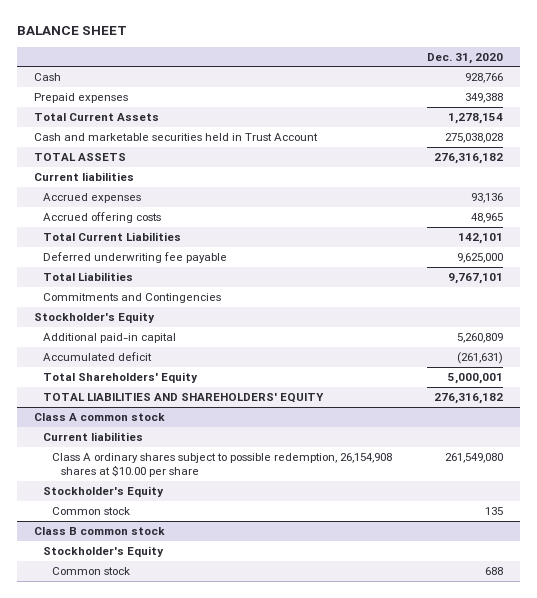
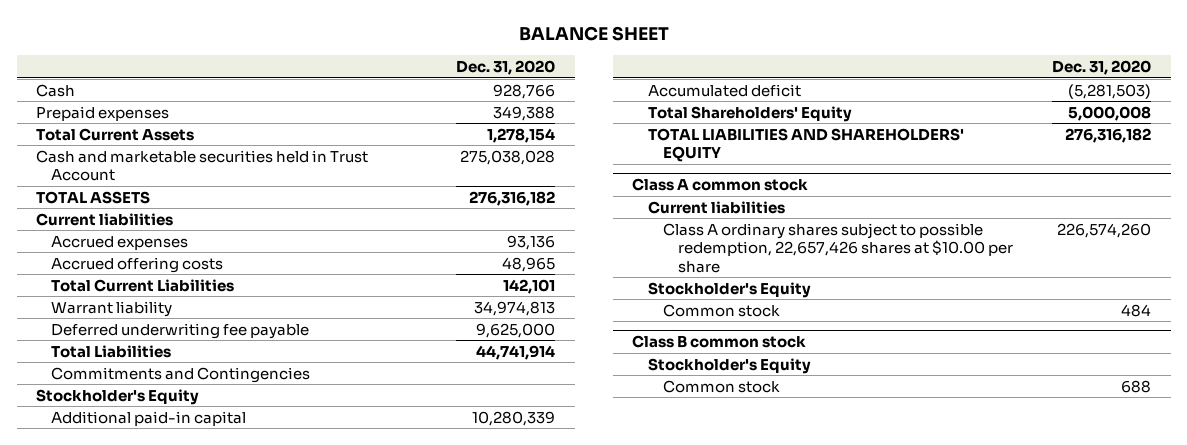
none -> [51,300,173,317] Warrant liability
[447,273,503,285] 9,767,101 -> [475,344,555,360] 44,741,914
[456,333,503,344] 5,260,809 -> [471,410,555,426] 10,280,339
[456,352,503,365] (261,631) -> [1068,83,1152,99] (5,281,503)
[447,373,503,385] 5,000,001 -> [1068,105,1152,121] 5,000,008
[52,453,393,477] Class A ordinary shares subject to possible redemption, 26,154,908 shares at $10.00 per share -> [662,222,1013,273] Class A ordinary shares subject to possible redemption, 22,657,426 shares at $10.00 per share
[444,453,503,464] 261,549,080 -> [1057,222,1152,238] 226,574,260
[484,507,503,516] 135 -> [1121,303,1152,317] 484

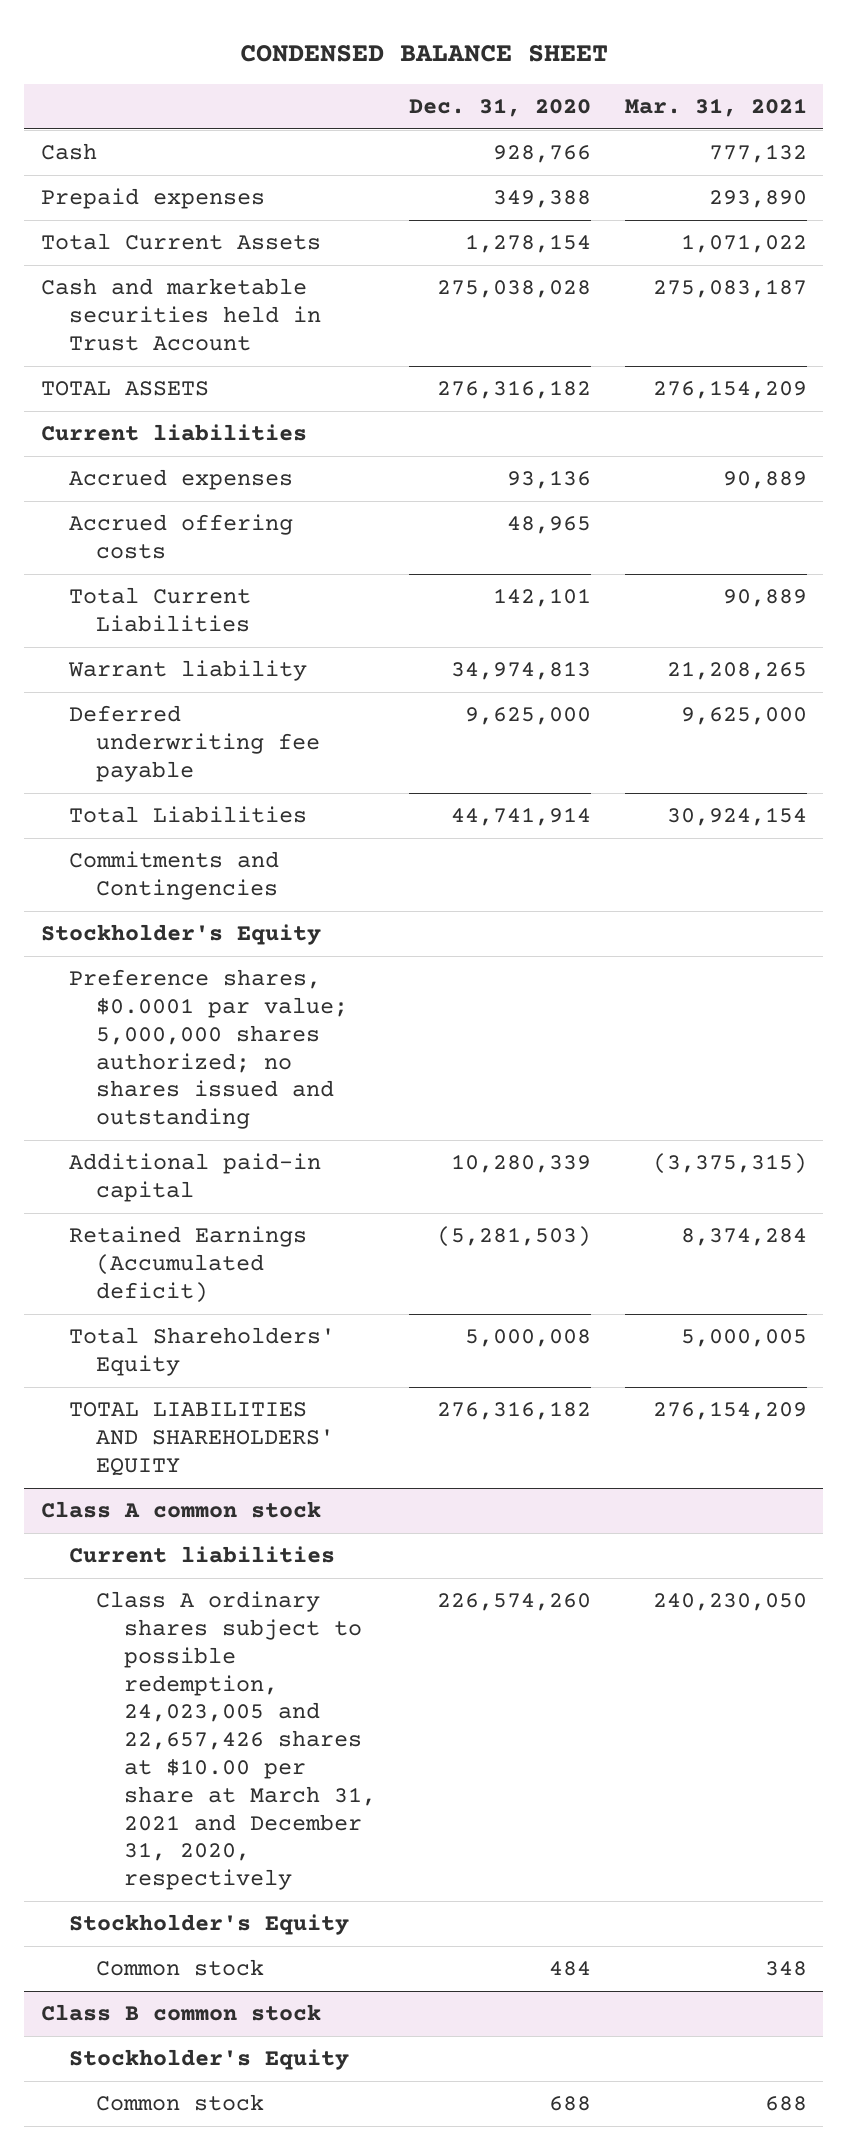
[518,26,669,42] BALANCE SHEET -> [239,44,608,62] CONDENSED BALANCE SHEET
none -> [624,98,807,118] Mar. 31, 2021
none -> [68,969,349,1130] Preference shares, $0.0001 par value; 5,000,000 shares authorized; no shares issued and outstanding
[647,83,801,97] Accumulated deficit -> [68,1226,307,1303] Retained Earnings (Accumulated deficit)
[662,222,1013,273] Class A ordinary shares subject to possible redemption, 22,657,426 shares at $10.00 per share -> [96,1591,376,1891] Class A ordinary shares subject to possible redemption, 24,023,005 and 22,657,426 shares at $10.00 per share at March 31, 2021 and December 31, 2020, respectively

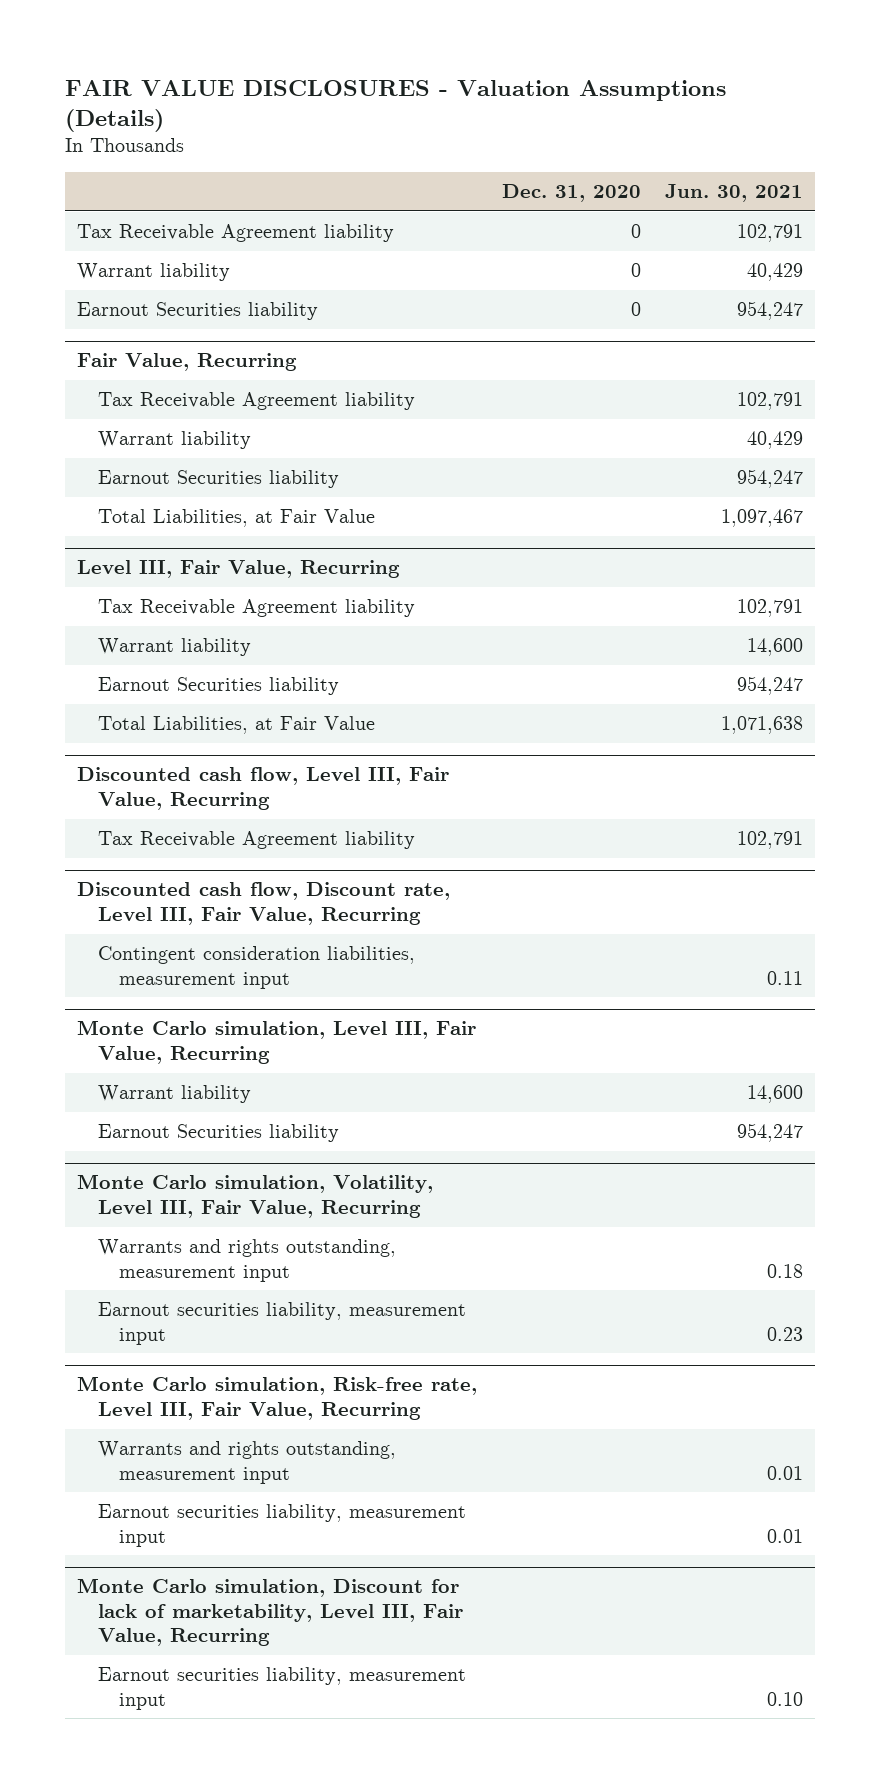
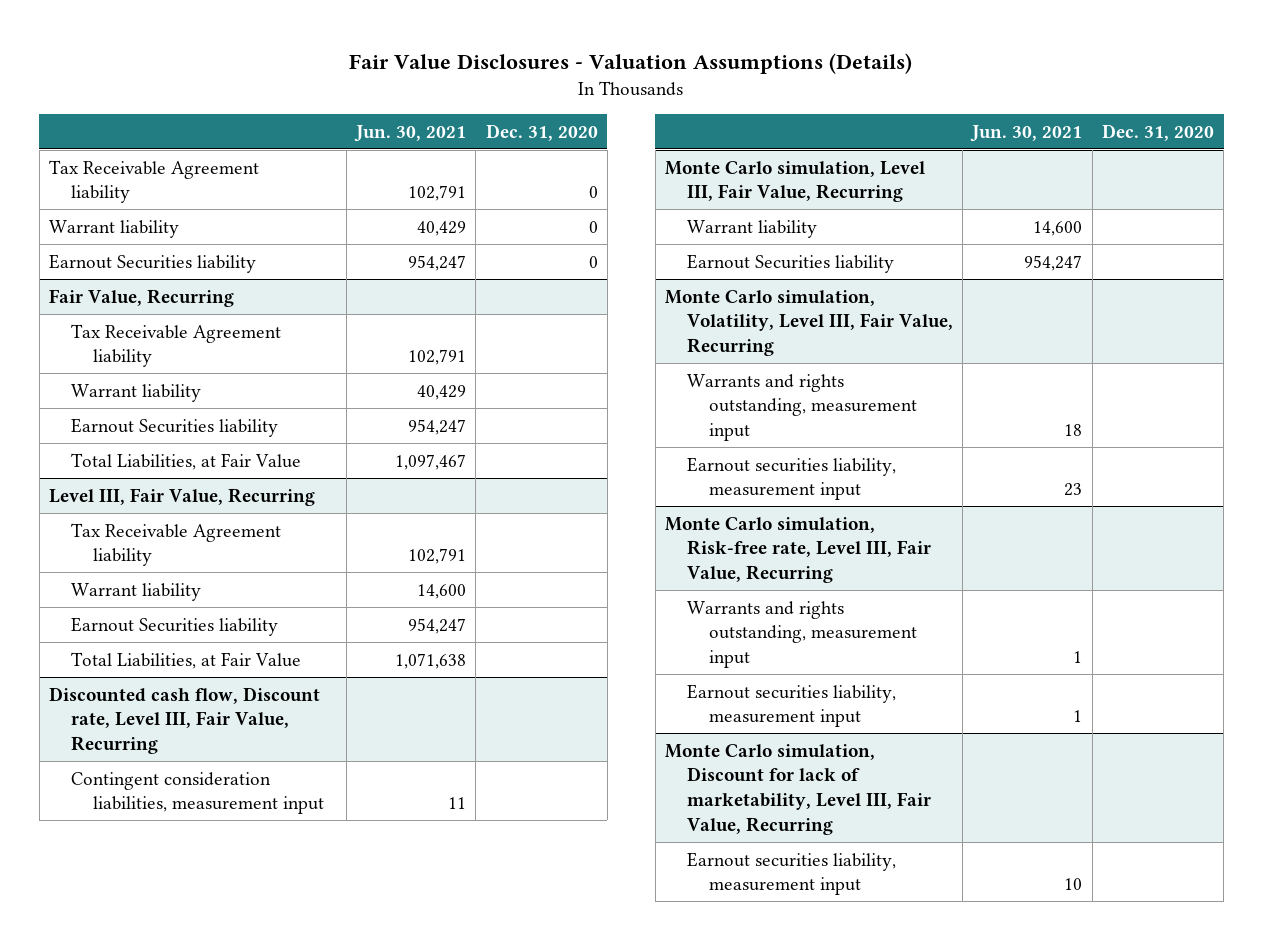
[65,79,727,132] FAIR VALUE DISCLOSURES - Valuation Assumptions (Details) -> [349,53,913,75] Fair Value Disclosures - Valuation Assumptions (Details)
[77,767,450,810] Discounted cash flow, Level III, Fair Value, Recurring -> none
[98,831,416,850] Tax Receivable Agreement liability -> none
[766,970,803,985] 0.11 -> [448,797,467,810] 11
[766,1263,803,1278] 0.18 -> [1064,424,1083,437] 18
[766,1326,803,1341] 0.23 -> [1064,483,1083,497] 23
[766,1465,803,1480] 0.01 -> [1073,651,1083,664] 1
[766,1528,803,1543] 0.01 -> [1073,710,1083,723] 1
[766,1691,803,1706] 0.10 -> [1064,878,1083,891] 10

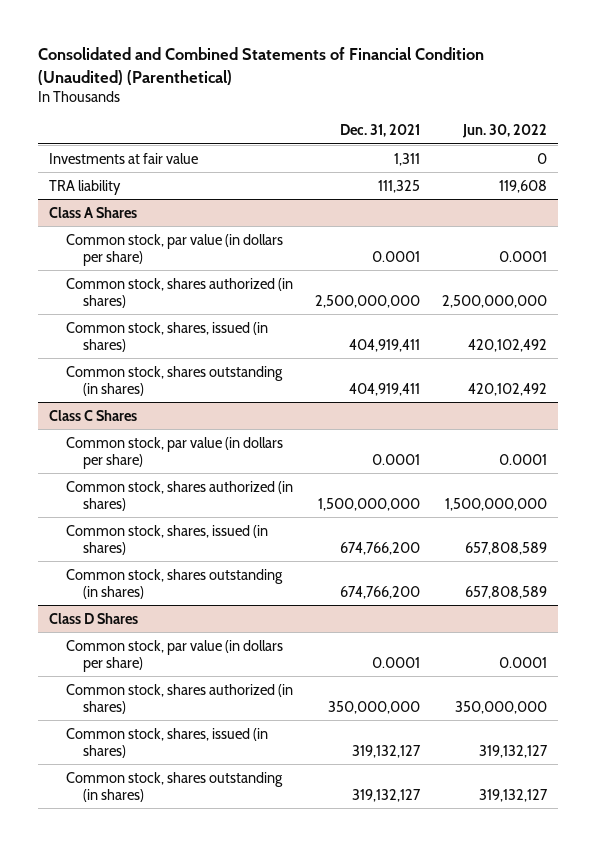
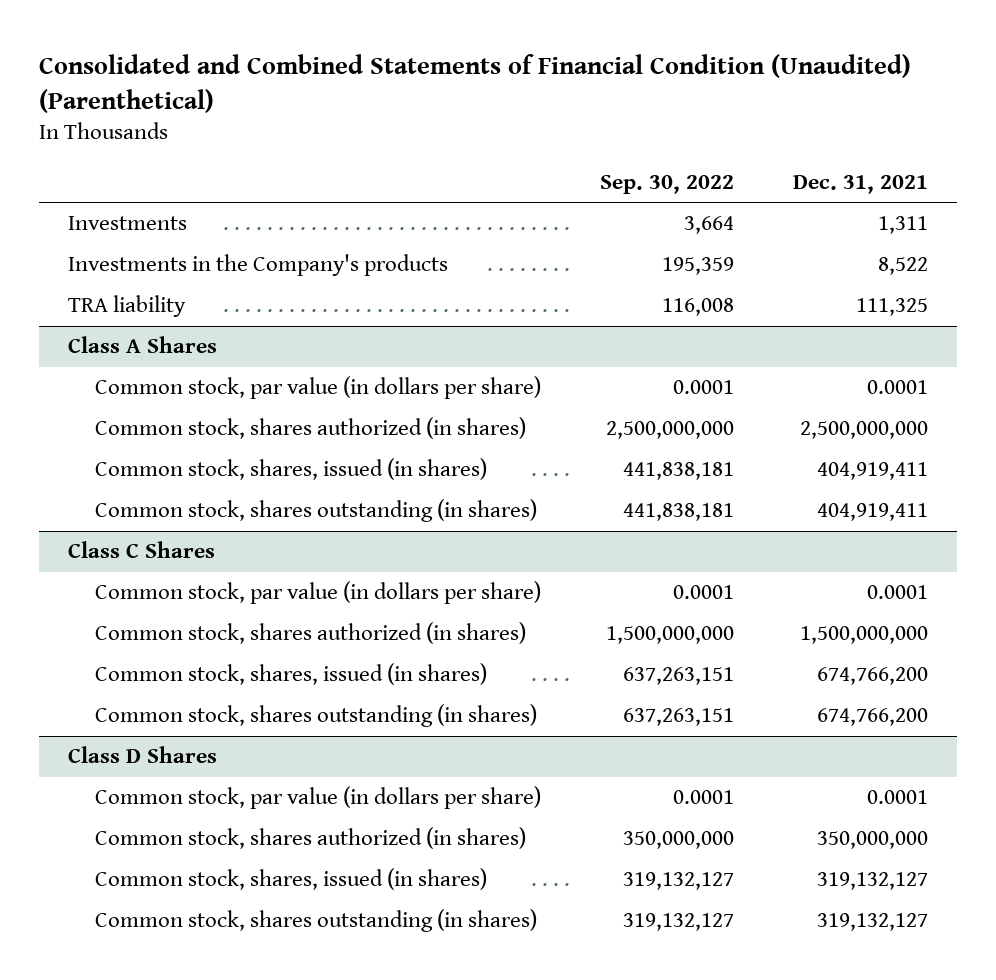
[461,124,547,139] Jun. 30, 2022 -> none
none -> [599,174,734,194] Sep. 30, 2022
[48,152,198,164] Investments at fair value -> [68,216,188,231] Investments
none -> [68,254,449,277] Investments in the Company's products

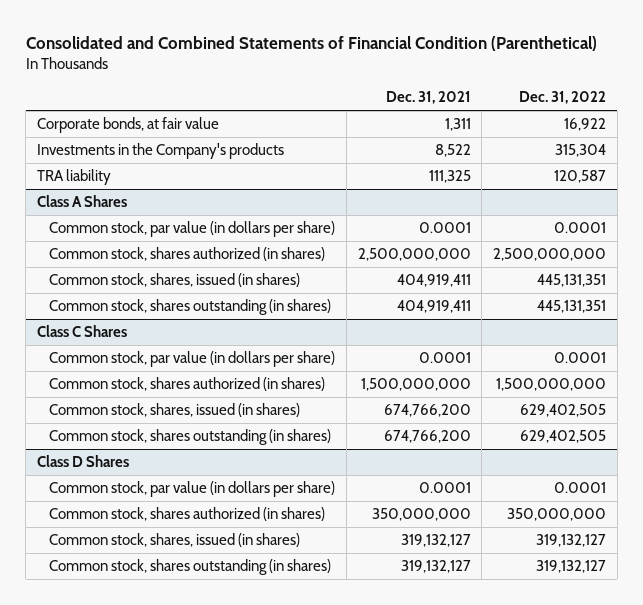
[39,53,912,113] Consolidated and Combined Statements of Financial Condition (Unaudited) (Parenthetical) -> [25,35,597,51] Consolidated and Combined Statements of Financial Condition (Parenthetical)
[599,174,734,194] Sep. 30, 2022 -> none
none -> [519,91,607,105] Dec. 31, 2022
[68,216,188,231] Investments -> [37,117,220,134] Corporate bonds, at fair value

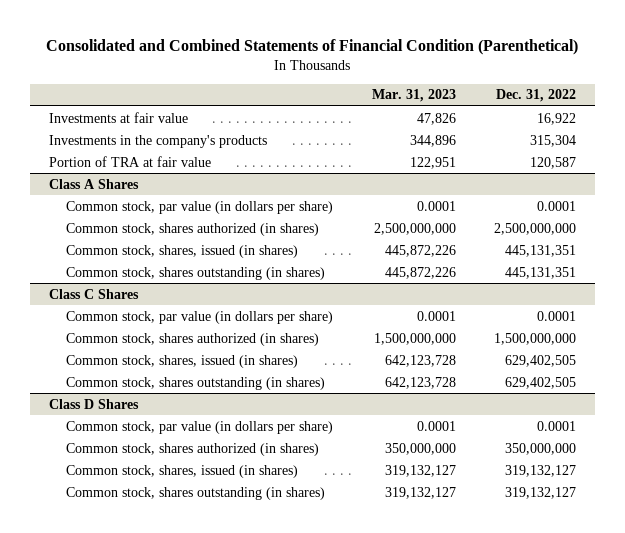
[385,91,471,105] Dec. 31, 2021 -> none
none -> [371,89,456,103] Mar. 31, 2023
[37,117,220,134] Corporate bonds, at fair value -> [48,111,188,123] Investments at fair value
[37,143,285,160] Investments in the Company's products -> [48,134,267,148] Investments in the company's products
[37,169,112,186] TRA liability -> [48,155,211,167] Portion of TRA at fair value

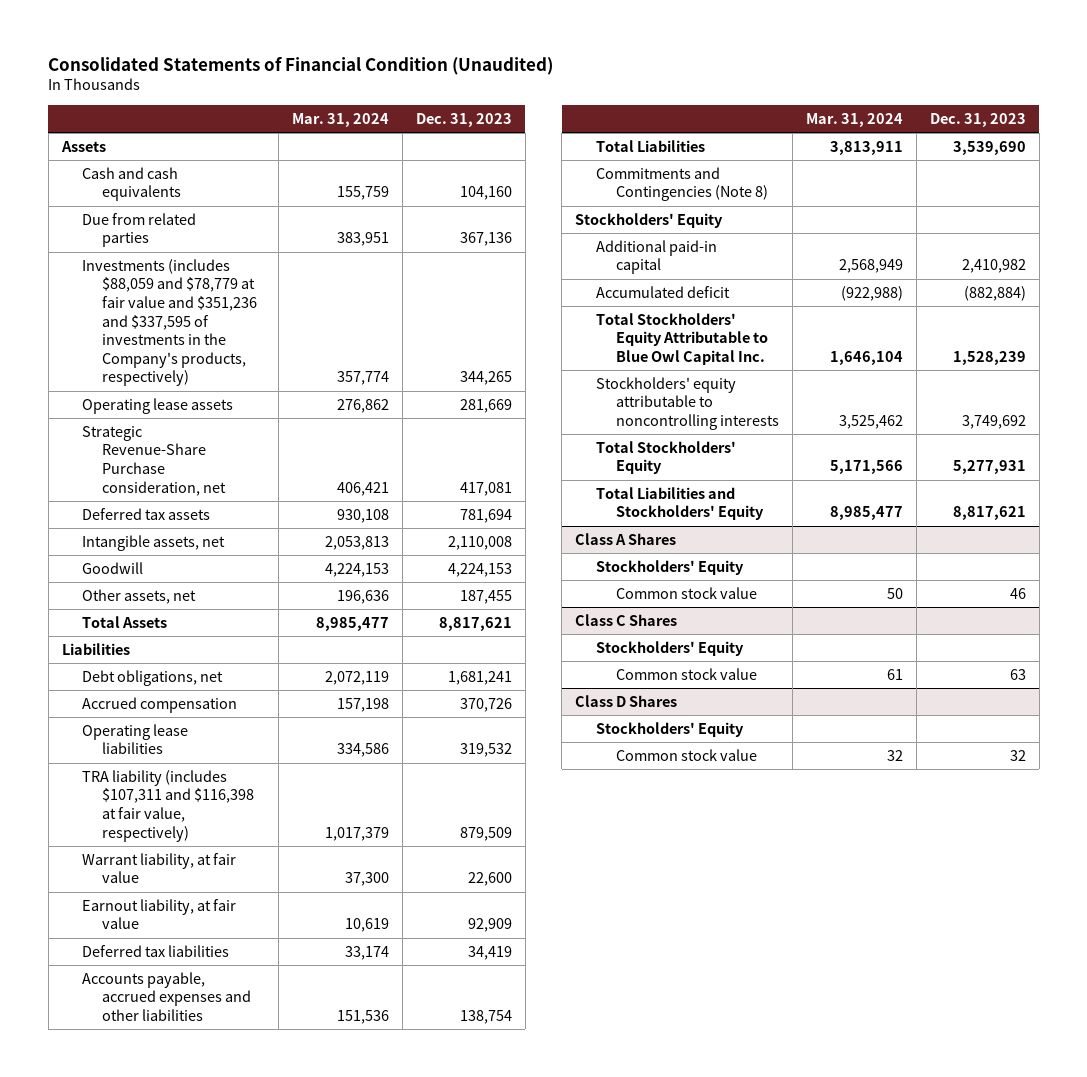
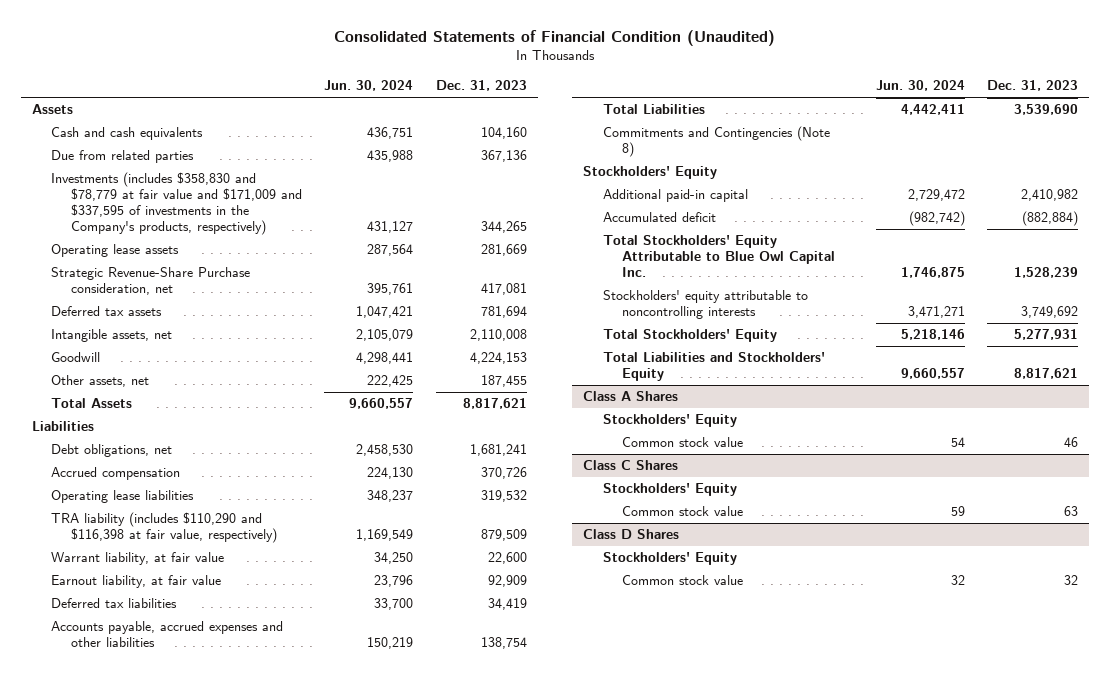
[291,112,389,127] Mar. 31, 2024 -> none
none -> [324,80,414,92] Jun. 30, 2024
[81,258,257,387] Investments (includes $88,059 and $78,779 at fair value and $351,236 and $337,595 of investments in the Company's products, respectively) -> [51,172,302,235] Investments (includes $358,830 and $78,779 at fair value and $171,009 and $337,595 of investments in the Company's products, respectively)
[81,769,254,842] TRA liability (includes $107,311 and $116,398 at fair value, respectively) -> [51,512,277,544] TRA liability (includes $110,290 and $116,398 at fair value, respectively)

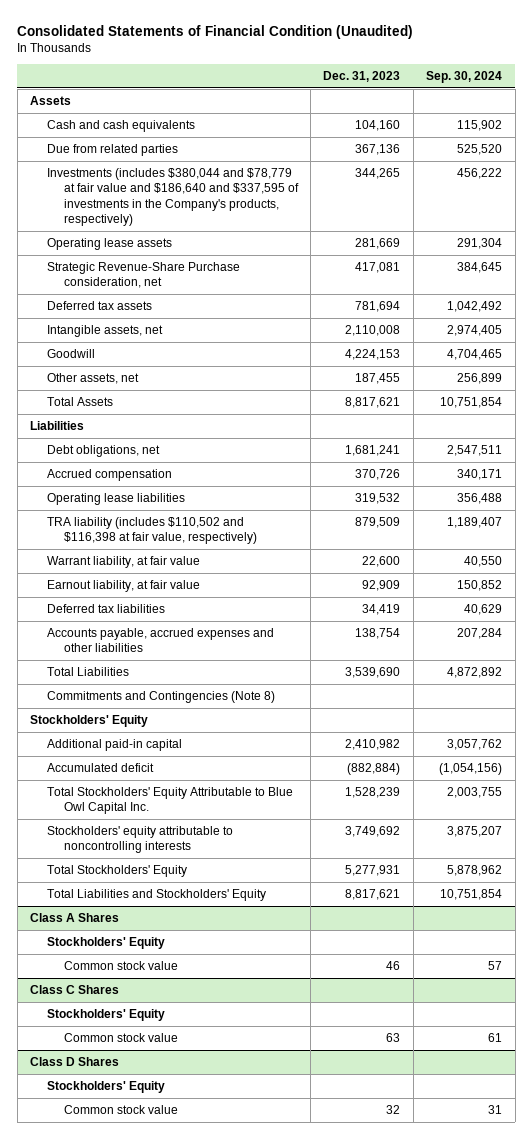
[324,80,414,92] Jun. 30, 2024 -> none
none -> [426,70,503,83] Sep. 30, 2024
[51,172,302,235] Investments (includes $358,830 and $78,779 at fair value and $171,009 and $337,595 of investments in the Company's products, respectively) -> [46,168,299,227] Investments (includes $380,044 and $78,779 at fair value and $186,640 and $337,595 of investments in the Company's products, respectively)
[51,512,277,544] TRA liability (includes $110,290 and $116,398 at fair value, respectively) -> [46,517,257,545] TRA liability (includes $110,502 and $116,398 at fair value, respectively)

